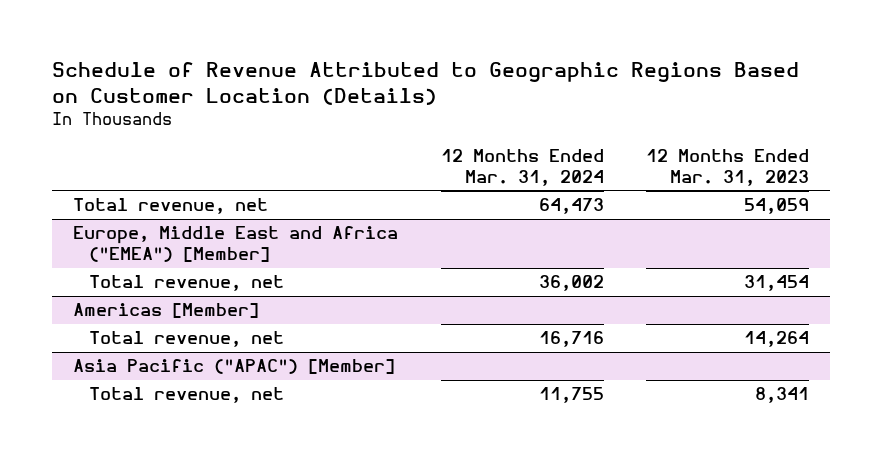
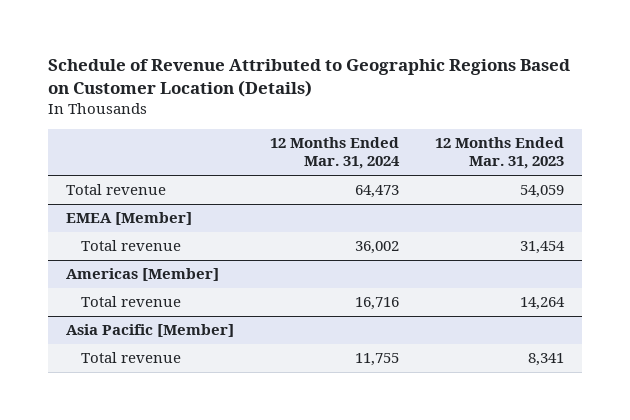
[73,198,269,215] Total revenue, net -> [65,184,166,196] Total revenue
[73,226,399,262] Europe, Middle East and Africa ("EMEA") [Member] -> [65,212,192,226] EMEA [Member]
[88,275,284,292] Total revenue, net -> [81,240,182,252] Total revenue
[88,331,284,348] Total revenue, net -> [81,296,182,308] Total revenue
[73,359,396,375] Asia Pacific ("APAC") [Member] -> [65,324,234,338] Asia Pacific [Member]
[88,387,284,404] Total revenue, net -> [81,352,182,364] Total revenue

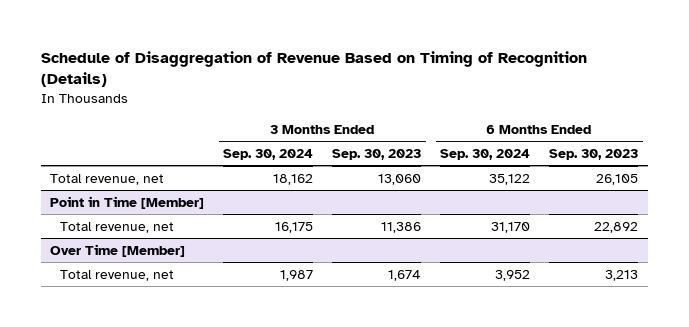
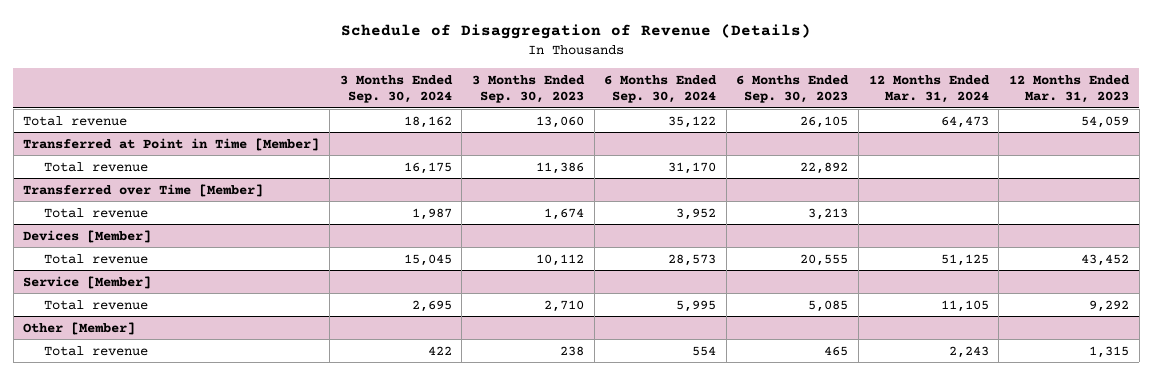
[40,50,587,88] Schedule of Disaggregation of Revenue Based on Timing of Recognition (Details) -> [341,24,812,40] Schedule of Disaggregation of Revenue (Details)
none -> [868,74,990,104] 12 Months Ended Mar. 31, 2024
none -> [1008,74,1130,104] 12 Months Ended Mar. 31, 2023
[50,173,165,185] Total revenue, net -> [23,115,128,126] Total revenue
[50,195,205,209] Point in Time [Member] -> [23,137,320,151] Transferred at Point in Time [Member]
[60,221,175,233] Total revenue, net -> [43,161,148,172] Total revenue
[50,243,186,257] Over Time [Member] -> [23,183,264,197] Transferred over Time [Member]
[60,269,175,281] Total revenue, net -> [43,207,148,218] Total revenue
none -> [23,229,152,243] Devices [Member]
none -> [43,253,148,264] Total revenue
none -> [23,275,152,289] Service [Member]
none -> [43,299,148,310] Total revenue
none -> [23,321,136,335] Other [Member]
none -> [43,345,148,356] Total revenue

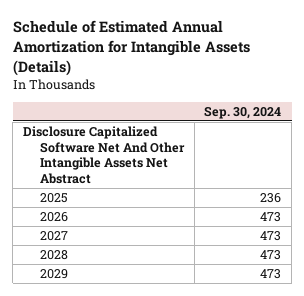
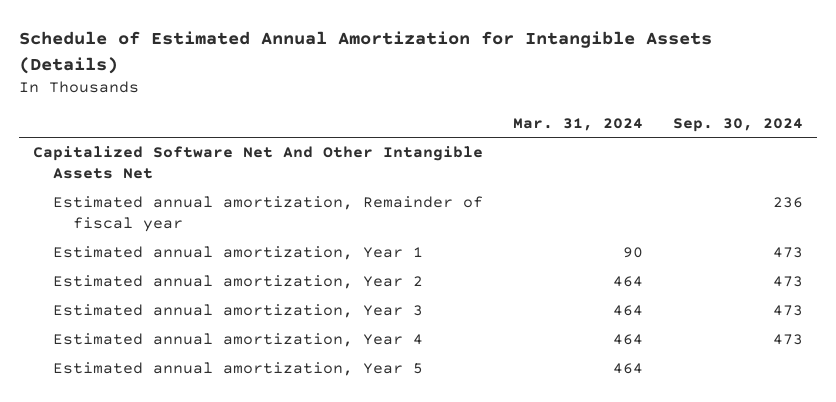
none -> [512,117,643,131] Mar. 31, 2024
[22,126,186,184] Disclosure Capitalized Software Net And Other Intangible Assets Net Abstract -> [33,146,484,180] Capitalized Software Net And Other Intangible Assets Net
[40,193,69,204] 2025 -> [52,196,483,233] Estimated annual amortization, Remainder of fiscal year
[40,212,69,223] 2026 -> [52,246,423,261] Estimated annual amortization, Year 1
[40,231,69,242] 2027 -> [52,275,423,290] Estimated annual amortization, Year 2
[40,250,69,261] 2028 -> [52,304,423,319] Estimated annual amortization, Year 3
[40,269,69,280] 2029 -> [52,333,423,348] Estimated annual amortization, Year 4
none -> [52,362,423,377] Estimated annual amortization, Year 5

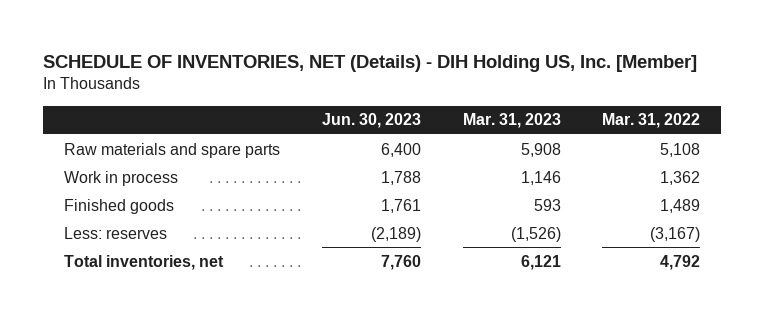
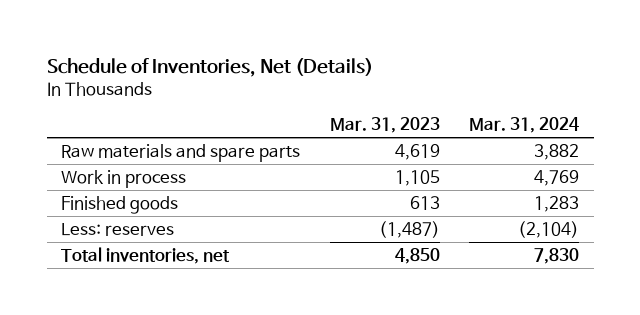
[42,54,697,72] SCHEDULE OF INVENTORIES, NET (Details) - DIH Holding US, Inc. [Member] -> [46,57,373,77] Schedule of Inventories, Net (Details)
[321,113,421,129] Jun. 30, 2023 -> none
[602,113,701,129] Mar. 31, 2022 -> none
none -> [468,117,579,134] Mar. 31, 2024
[520,142,561,157] 5,908 -> [394,143,440,160] 4,619
[520,170,561,185] 1,146 -> [394,169,440,186] 1,105
[533,198,561,211] 593 -> [409,195,440,210] 613
[510,226,561,242] (1,526) -> [378,220,440,238] (1,487)
[520,254,561,270] 6,121 -> [394,247,440,264] 4,850

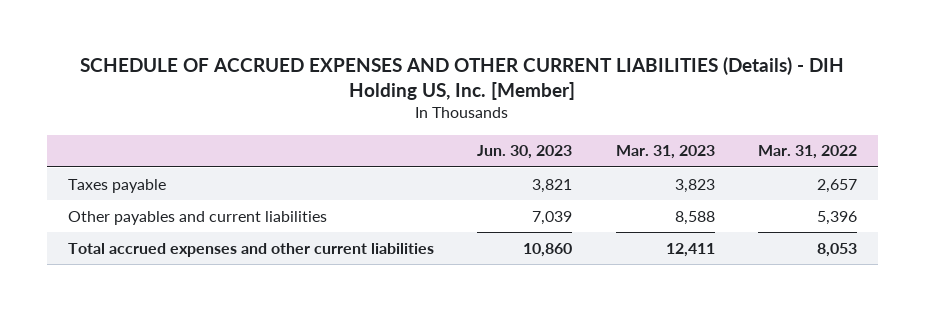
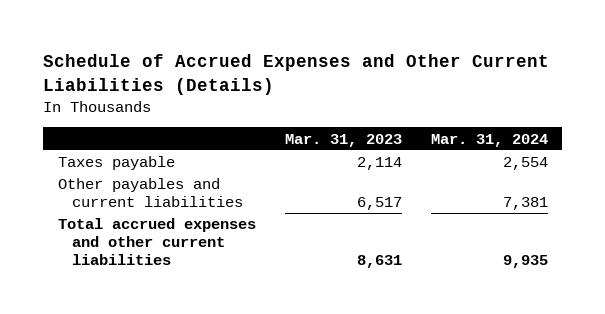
[80,56,845,100] SCHEDULE OF ACCRUED EXPENSES AND OTHER CURRENT LIABILITIES (Details) - DIH Holding US, Inc. [Member] -> [43,54,550,96] Schedule of Accrued Expenses and Other Current Liabilities (Details)
[477,145,573,160] Jun. 30, 2023 -> none
[757,145,857,160] Mar. 31, 2022 -> none
none -> [430,133,548,147] Mar. 31, 2024
[674,178,715,193] 3,823 -> [356,157,402,171] 2,114
[674,210,715,225] 8,588 -> [356,197,402,211] 6,517
[665,242,715,257] 12,411 -> [356,255,402,269] 8,631

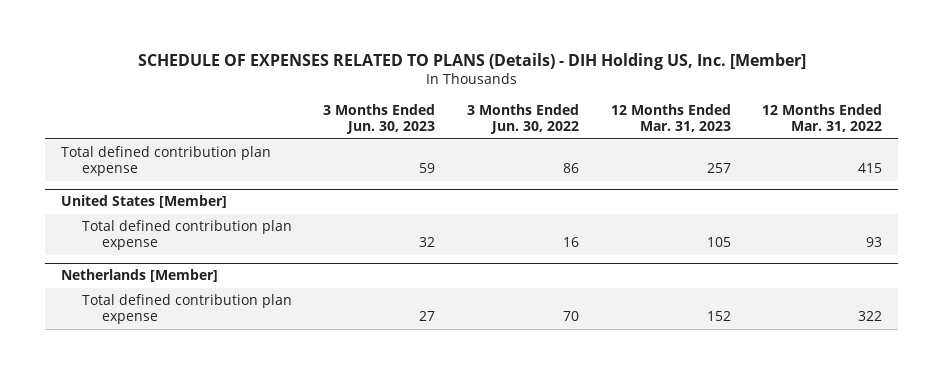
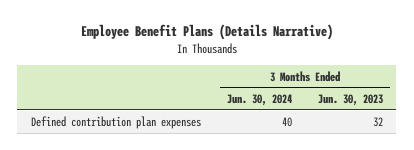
[137,52,806,70] SCHEDULE OF EXPENSES RELATED TO PLANS (Details) - DIH Holding US, Inc. [Member] -> [80,24,333,41] Employee Benefit Plans (Details Narrative)
[466,104,579,135] 3 Months Ended Jun. 30, 2022 -> none
[610,104,731,133] 12 Months Ended Mar. 31, 2023 -> none
[762,104,883,133] 12 Months Ended Mar. 31, 2022 -> none
none -> [226,93,292,106] Jun. 30, 2024
[60,195,227,209] United States [Member] -> none
[81,220,292,251] Total defined contribution plan expense -> none
[60,269,218,283] Netherlands [Member] -> none
[81,294,292,325] Total defined contribution plan expense -> none
[60,146,271,177] Total defined contribution plan expense -> [30,116,201,130] Defined contribution plan expenses
[419,163,436,174] 59 -> [373,117,384,128] 32

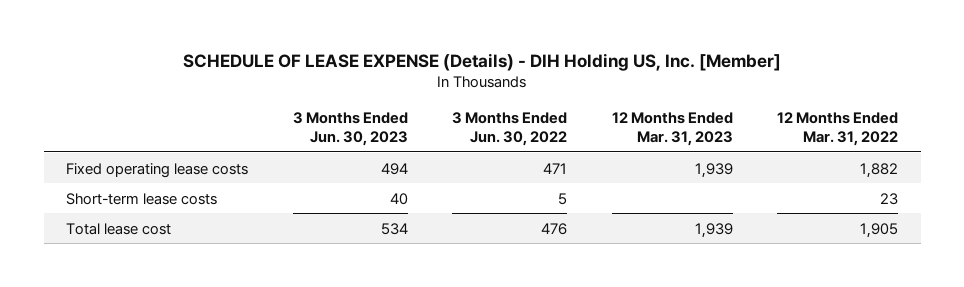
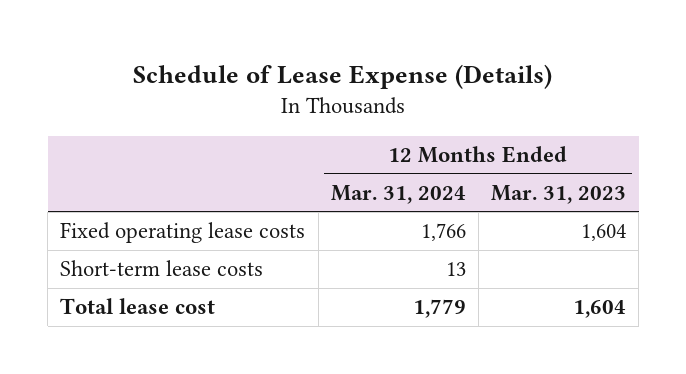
[183,52,782,71] SCHEDULE OF LEASE EXPENSE (Details) - DIH Holding US, Inc. [Member] -> [133,63,553,89] Schedule of Lease Expense (Details)
[292,111,408,147] 3 Months Ended Jun. 30, 2023 -> none
[452,111,568,147] 3 Months Ended Jun. 30, 2022 -> none
[777,111,899,147] 12 Months Ended Mar. 31, 2022 -> none
none -> [330,184,466,204] Mar. 31, 2024
[694,162,733,178] 1,939 -> [580,224,626,242] 1,604
[694,222,733,238] 1,939 -> [572,300,626,319] 1,604

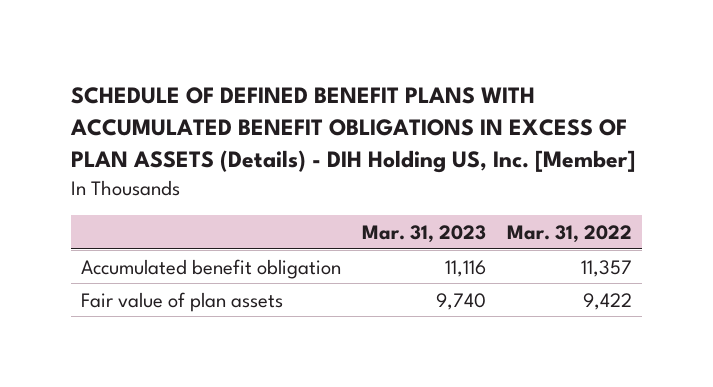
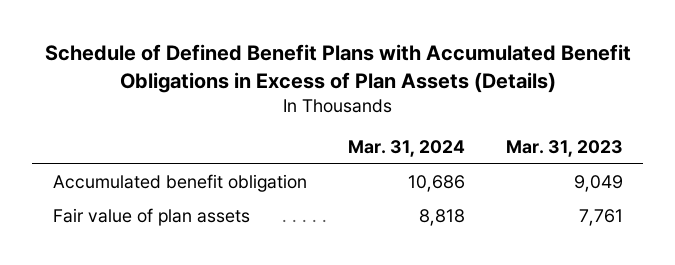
[69,86,635,173] SCHEDULE OF DEFINED BENEFIT PLANS WITH ACCUMULATED BENEFIT OBLIGATIONS IN EXCESS OF PLAN ASSETS (Details) - DIH Holding US, Inc. [Member] -> [44,44,631,93] Schedule of Defined Benefit Plans with Accumulated Benefit Obligations in Excess of Plan Assets (Details)
[506,224,632,243] Mar. 31, 2022 -> none
none -> [347,139,465,157] Mar. 31, 2024
[445,259,487,277] 11,116 -> [573,175,623,193] 9,049
[436,292,487,310] 9,740 -> [578,209,623,227] 7,761

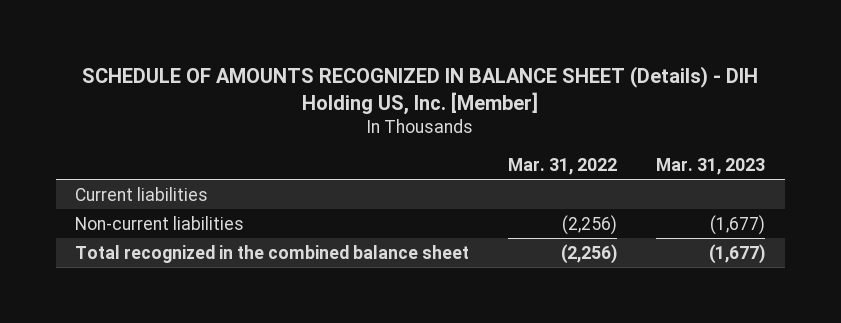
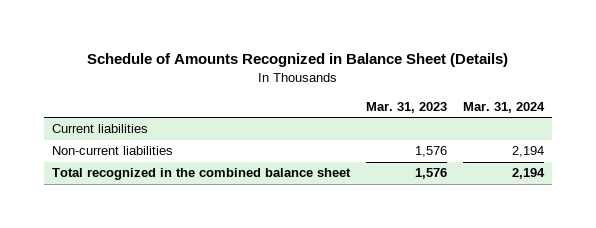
[82,65,759,115] SCHEDULE OF AMOUNTS RECOGNIZED IN BALANCE SHEET (Details) - DIH Holding US, Inc. [Member] -> [87,53,509,68] Schedule of Amounts Recognized in Balance Sheet (Details)
[508,157,618,175] Mar. 31, 2022 -> none
none -> [463,101,546,113] Mar. 31, 2024
[710,214,766,235] (1,677) -> [415,146,448,158] 1,576
[709,243,766,264] (1,677) -> [415,168,448,180] 1,576

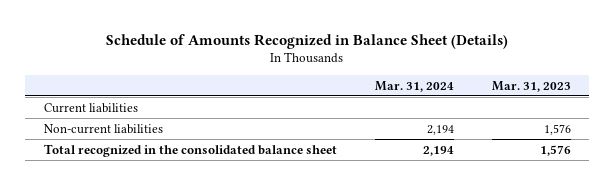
[52,168,352,181] Total recognized in the combined balance sheet -> [43,143,337,157] Total recognized in the consolidated balance sheet

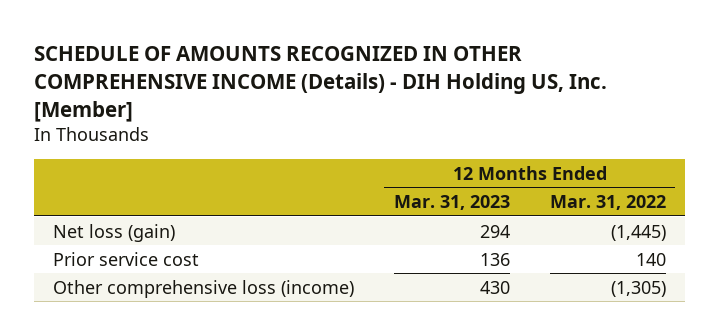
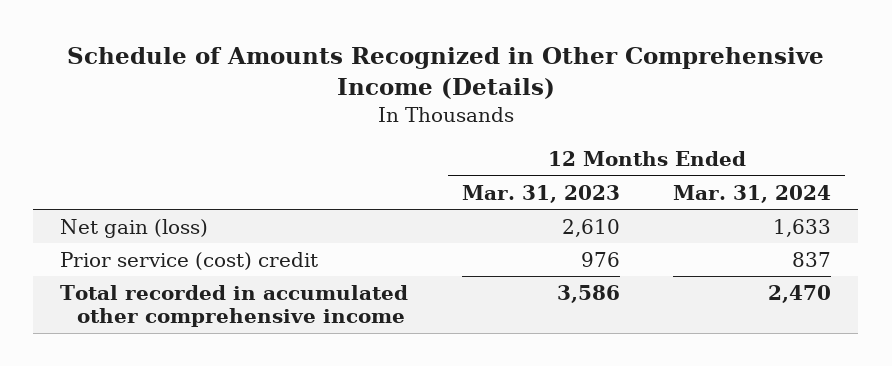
[33,46,607,122] SCHEDULE OF AMOUNTS RECOGNIZED IN OTHER COMPREHENSIVE INCOME (Details) - DIH Holding US, Inc. [Member] -> [66,47,824,100] Schedule of Amounts Recognized in Other Comprehensive Income (Details)
[549,194,666,210] Mar. 31, 2022 -> none
none -> [673,184,832,203] Mar. 31, 2024
[53,223,176,242] Net loss (gain) -> [60,219,209,239] Net gain (loss)
[480,224,511,238] 294 -> [561,219,620,238] 2,610
[53,251,200,266] Prior service cost -> [60,252,319,271] Prior service (cost) credit
[480,252,511,266] 136 -> [580,252,620,268] 976
[53,279,355,298] Other comprehensive loss (income) -> [60,285,409,328] Total recorded in accumulated other comprehensive income
[480,280,511,294] 430 -> [556,285,620,304] 3,586

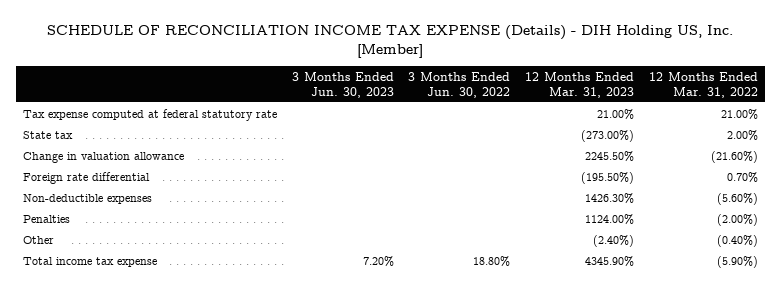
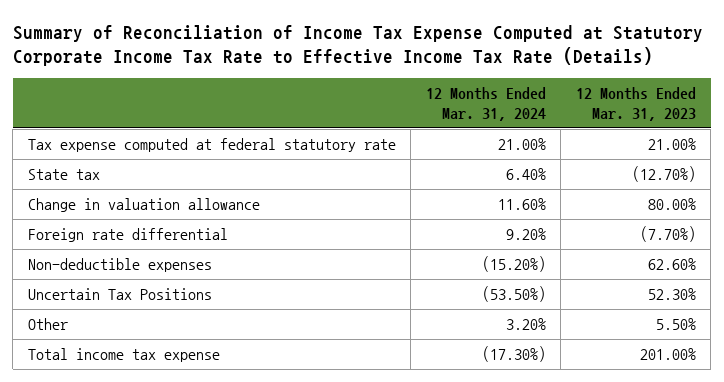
[47,24,734,58] SCHEDULE OF RECONCILIATION INCOME TAX EXPENSE (Details) - DIH Holding US, Inc. [Member] -> [12,24,703,67] Summary of Reconciliation of Income Tax Expense Computed at Statutory Corporate Income Tax Rate to Effective Income Tax Rate (Details)
[291,71,394,98] 3 Months Ended Jun. 30, 2023 -> none
[408,71,511,98] 3 Months Ended Jun. 30, 2022 -> none
[648,71,758,98] 12 Months Ended Mar. 31, 2022 -> none
none -> [425,87,546,121] 12 Months Ended Mar. 31, 2024
[23,214,71,223] Penalties -> none
[581,129,635,142] (273.00%) -> [631,166,696,183] (12.70%)
[585,150,635,162] 2245.50% -> [647,198,696,211] 80.00%
[581,171,635,184] (195.50%) -> [639,226,696,243] (7.70%)
[585,192,635,204] 1426.30% -> [647,258,696,271] 62.60%
none -> [27,288,212,301] Uncertain Tax Positions
[593,234,635,247] (2.40%) -> [655,318,696,331] 5.50%
[585,255,635,267] 4345.90% -> [639,348,696,361] 201.00%

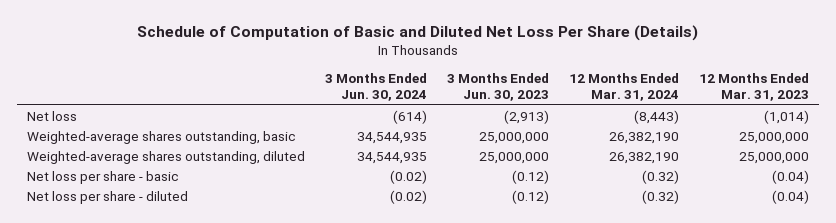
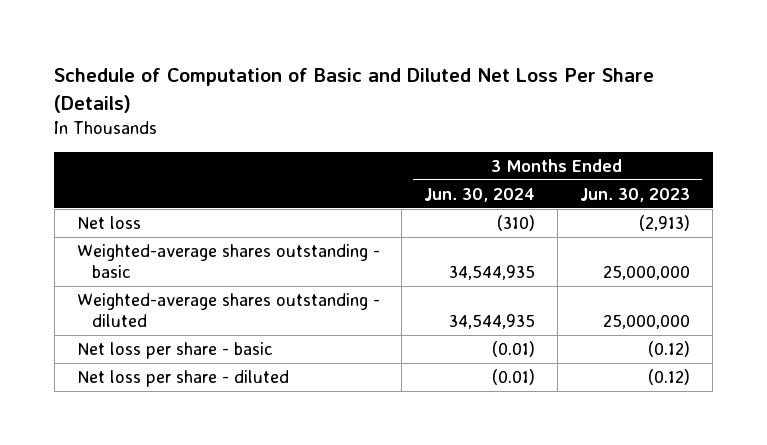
[569,73,680,102] 12 Months Ended Mar. 31, 2024 -> none
[699,73,810,102] 12 Months Ended Mar. 31, 2023 -> none
[392,109,427,124] (614) -> [497,214,536,231] (310)
[26,130,296,144] Weighted-average shares outstanding, basic -> [76,243,380,278] Weighted-average shares outstanding - basic
[26,150,305,164] Weighted-average shares outstanding, diluted -> [76,292,380,327] Weighted-average shares outstanding - diluted
[389,169,427,184] (0.02) -> [492,340,536,357] (0.01)
[389,189,427,204] (0.02) -> [492,368,536,385] (0.01)

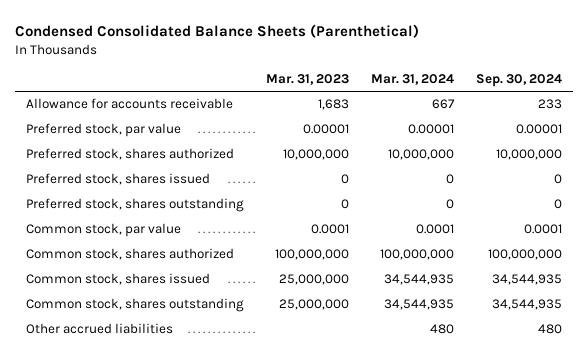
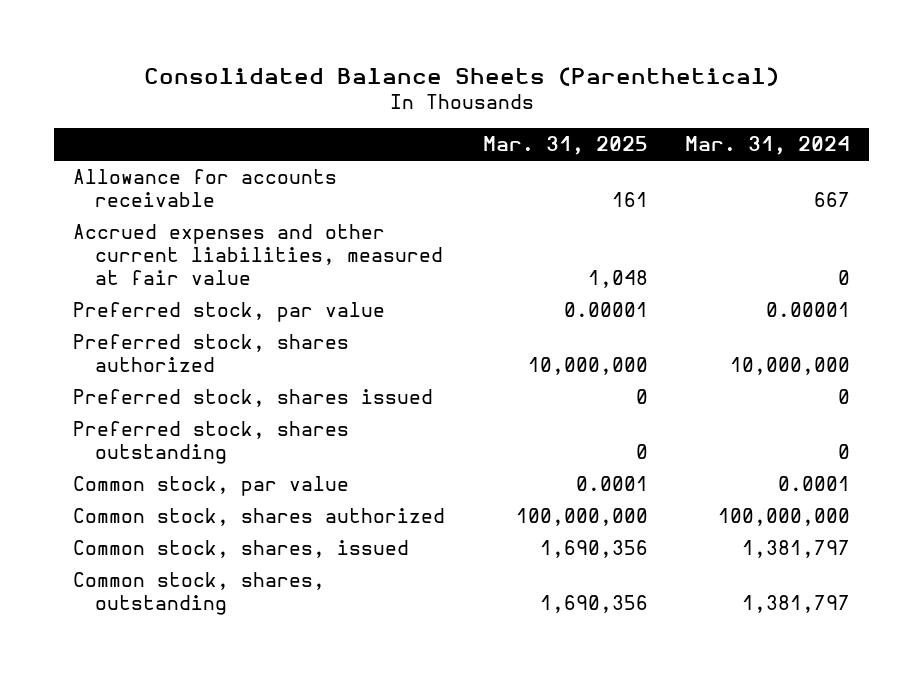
[15,23,420,38] Condensed Consolidated Balance Sheets (Parenthetical) -> [143,66,779,86] Consolidated Balance Sheets (Parenthetical)
[265,74,349,86] Mar. 31, 2023 -> none
[475,74,562,88] Sep. 30, 2024 -> none
none -> [482,136,648,156] Mar. 31, 2025
none -> [73,224,443,285] Accrued expenses and other current liabilities, measured at fair value
[26,323,174,335] Other accrued liabilities -> none
[26,273,211,286] Common stock, shares issued -> [73,540,410,559] Common stock, shares, issued
[383,274,454,286] 34,544,935 -> [742,540,851,559] 1,381,797
[26,298,245,313] Common stock, shares outstanding -> [73,572,326,616] Common stock, shares, outstanding
[383,299,454,311] 34,544,935 -> [742,595,851,614] 1,381,797

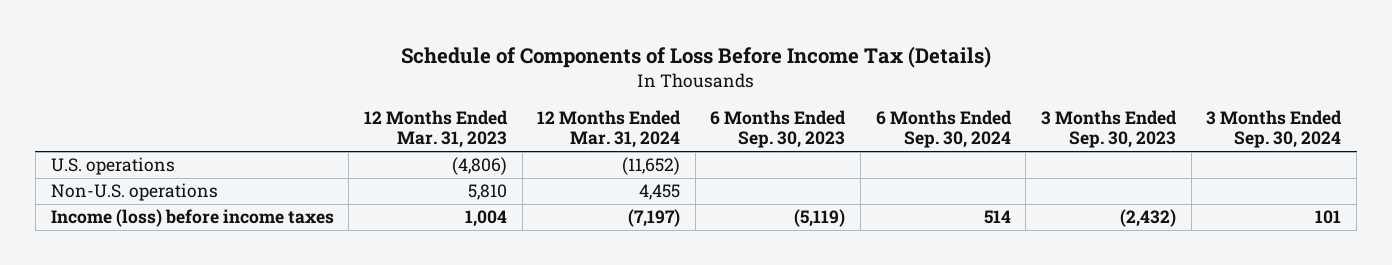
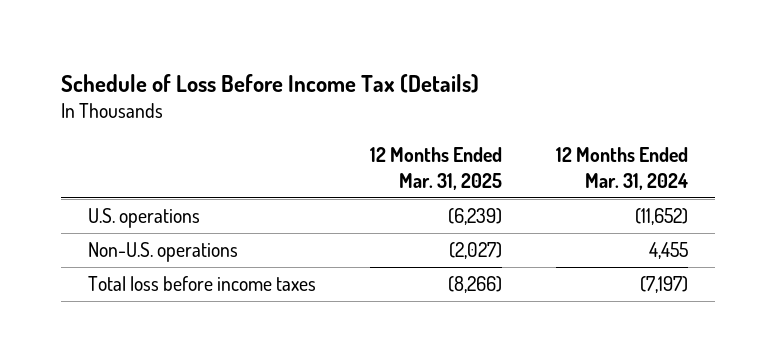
[400,45,991,68] Schedule of Components of Loss Before Income Tax (Details) -> [61,73,480,93] Schedule of Loss Before Income Tax (Details)
[363,109,508,149] 12 Months Ended Mar. 31, 2023 -> none
[710,109,847,149] 6 Months Ended Sep. 30, 2023 -> none
[875,109,1012,149] 6 Months Ended Sep. 30, 2024 -> none
[1041,109,1178,149] 3 Months Ended Sep. 30, 2023 -> none
[1206,109,1343,149] 3 Months Ended Sep. 30, 2024 -> none
none -> [370,147,503,190] 12 Months Ended Mar. 31, 2025
[50,209,334,228] Income (loss) before income taxes -> [88,276,317,292] Total loss before income taxes

